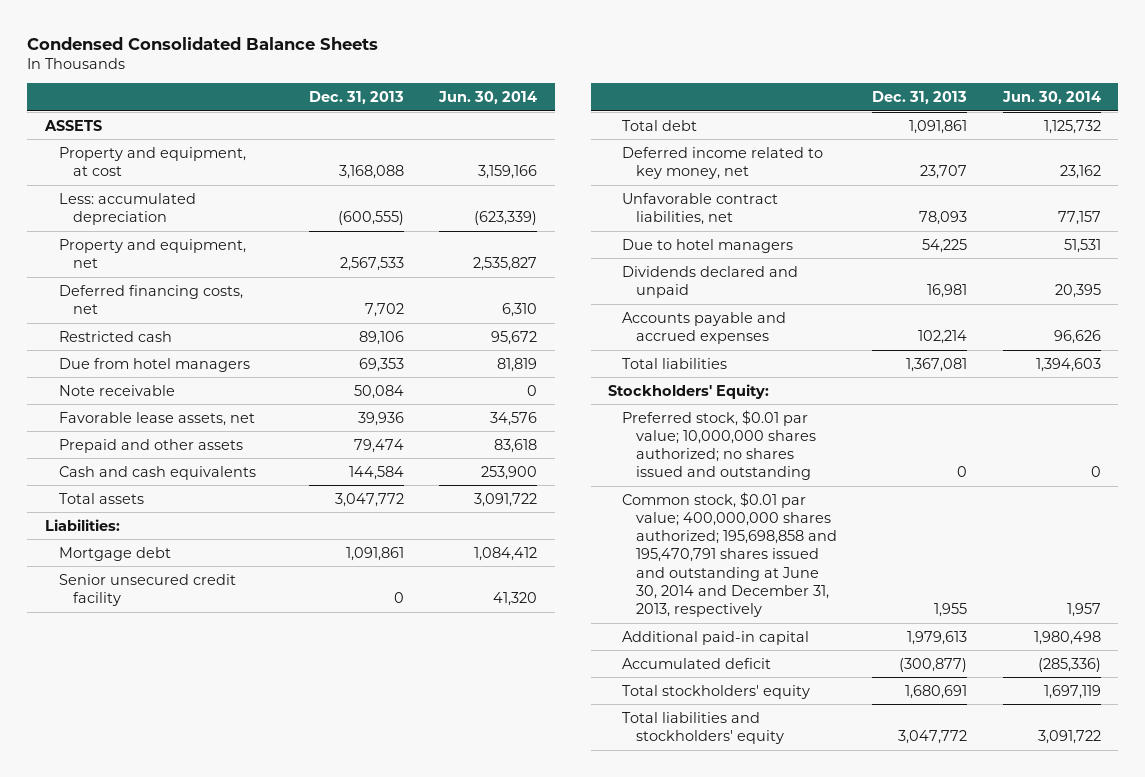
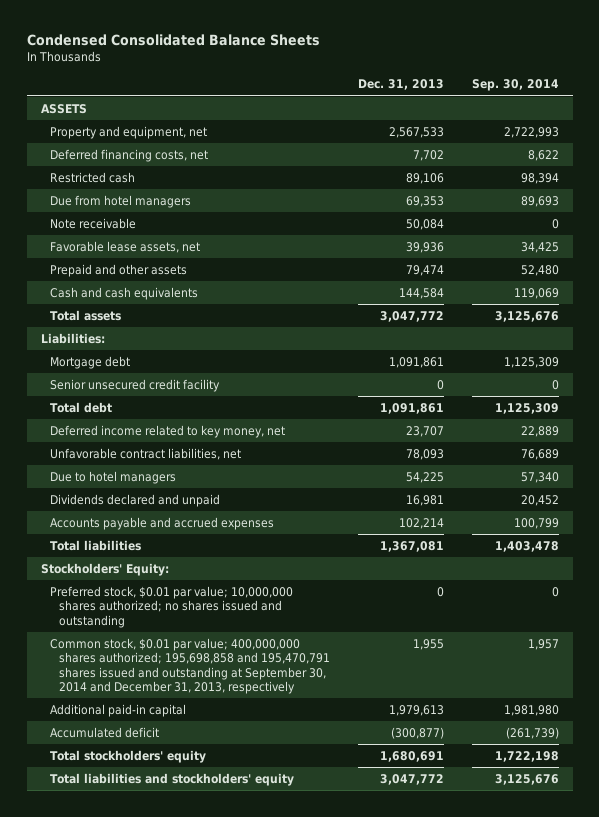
[438,91,538,105] Jun. 30, 2014 -> none
none -> [471,79,559,92] Sep. 30, 2014
[58,146,246,176] Property and equipment, at cost -> none
[58,192,196,225] Less: accumulated depreciation -> none
[622,491,838,618] Common stock, $0.01 par value; 400,000,000 shares authorized; 195,698,858 and 195,470,791 shares issued and outstanding at June 30, 2014 and December 31, 2013, respectively -> [49,637,330,694] Common stock, $0.01 par value; 400,000,000 shares authorized; 195,698,858 and 195,470,791 shares issued and outstanding at September 30, 2014 and December 31, 2013, respectively

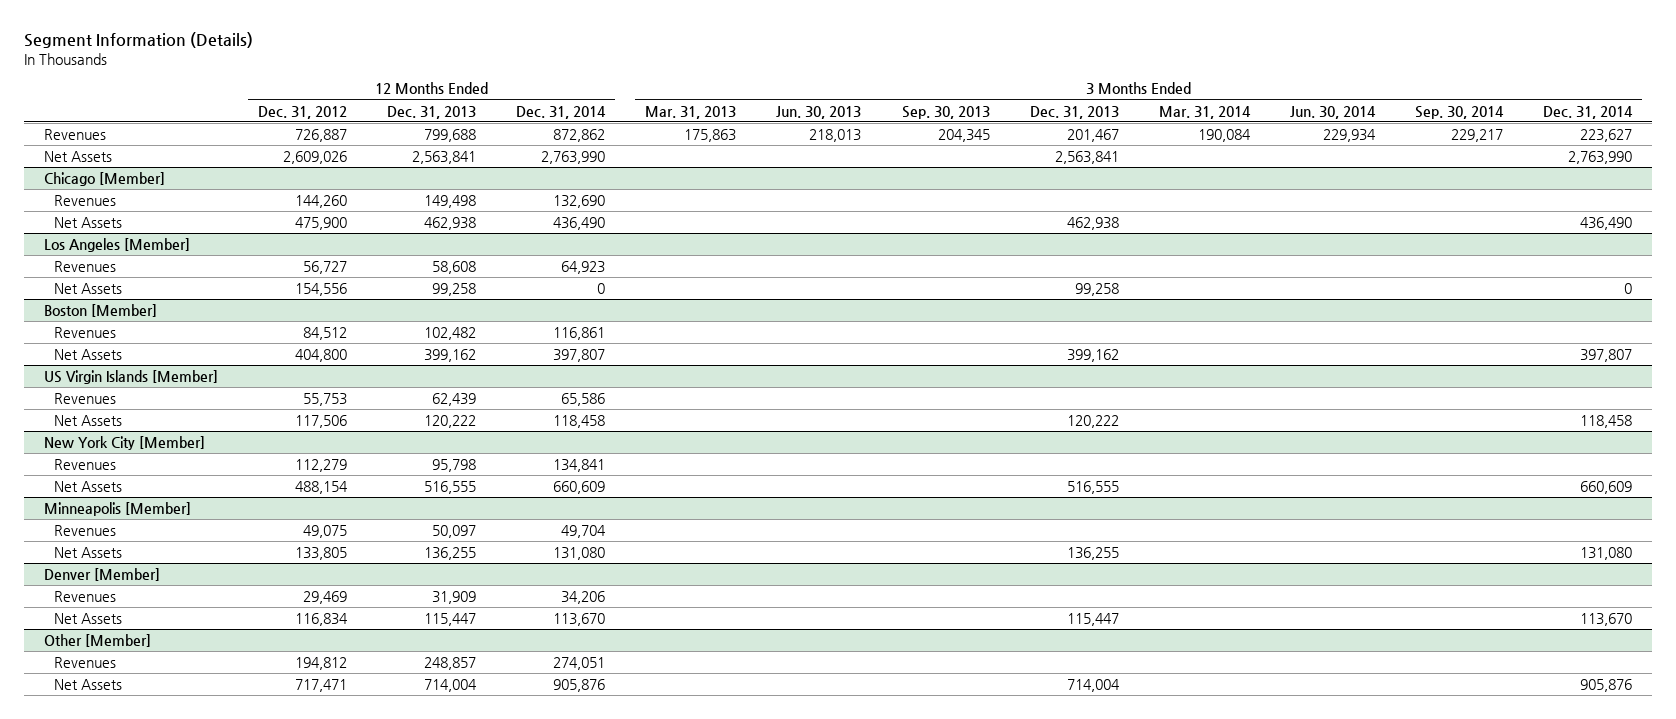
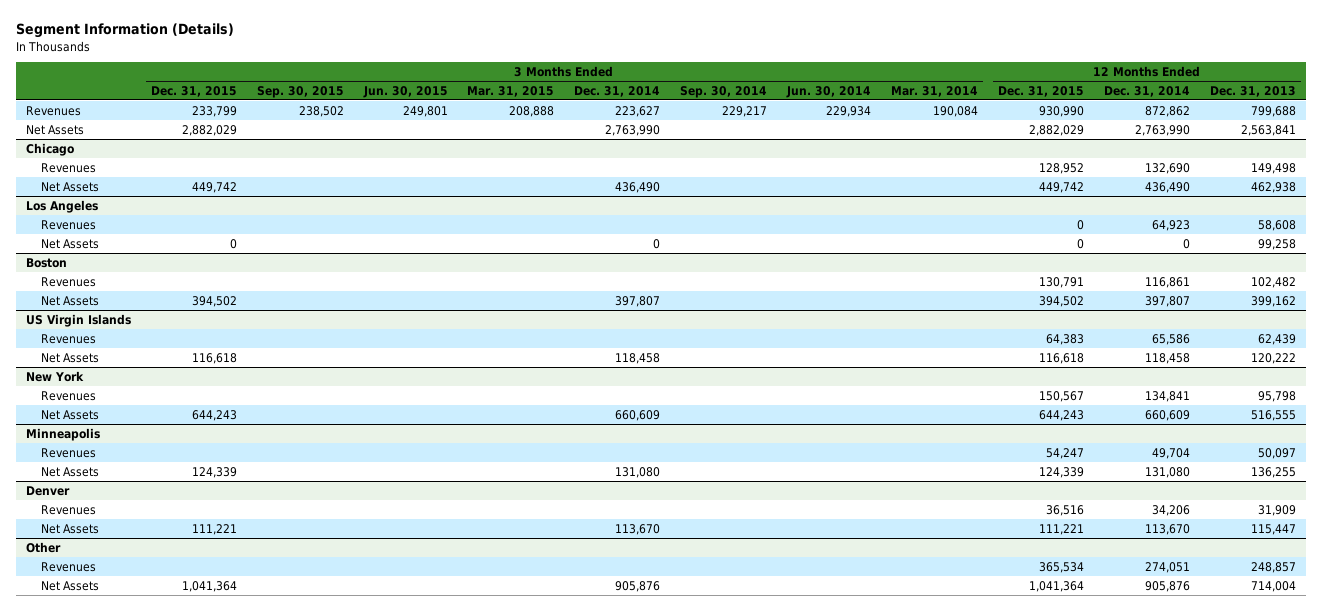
[258,105,348,119] Dec. 31, 2012 -> none
[645,105,737,119] Mar. 31, 2013 -> none
[776,105,862,119] Jun. 30, 2013 -> none
[901,105,990,119] Sep. 30, 2013 -> none
[1029,105,1119,119] Dec. 31, 2013 -> none
none -> [150,85,237,97] Dec. 31, 2015
none -> [256,85,344,98] Sep. 30, 2015
none -> [362,85,448,98] Jun. 30, 2015
none -> [467,85,555,97] Mar. 31, 2015
none -> [997,85,1084,97] Dec. 31, 2015
[43,171,165,186] Chicago [Member] -> [25,142,74,156] Chicago
[43,237,190,252] Los Angeles [Member] -> [25,199,98,213] Los Angeles
[43,303,157,317] Boston [Member] -> [25,257,67,268] Boston
[43,369,218,384] US Virgin Islands [Member] -> [25,313,131,327] US Virgin Islands
[43,435,205,450] New York City [Member] -> [25,370,84,382] New York
[43,501,191,516] Minneapolis [Member] -> [25,427,100,441] Minneapolis
[43,567,160,581] Denver [Member] -> [25,485,70,496] Denver
[43,633,151,647] Other [Member] -> [25,541,61,553] Other

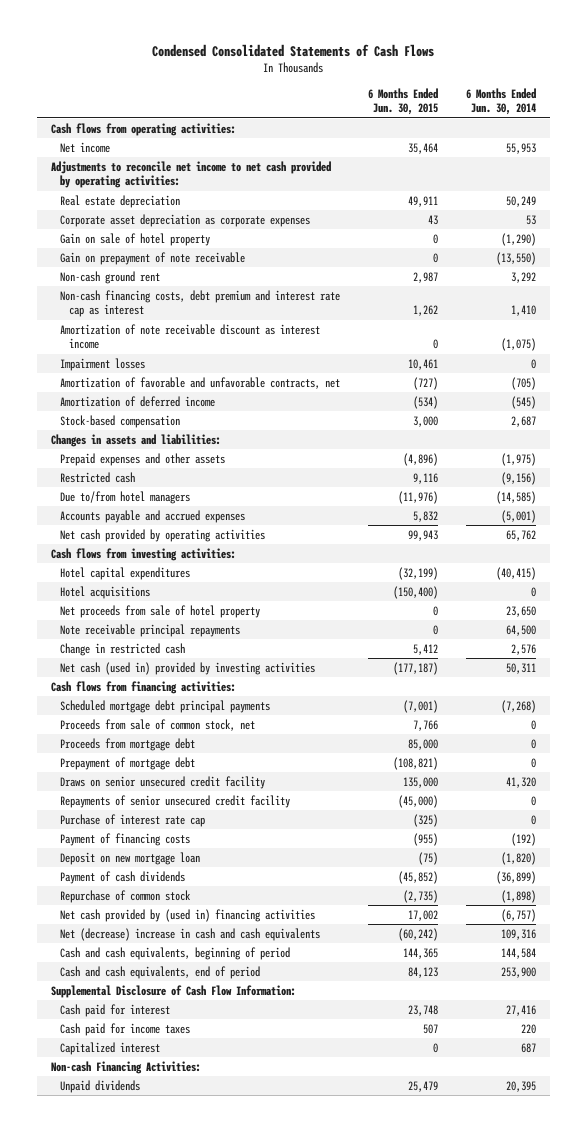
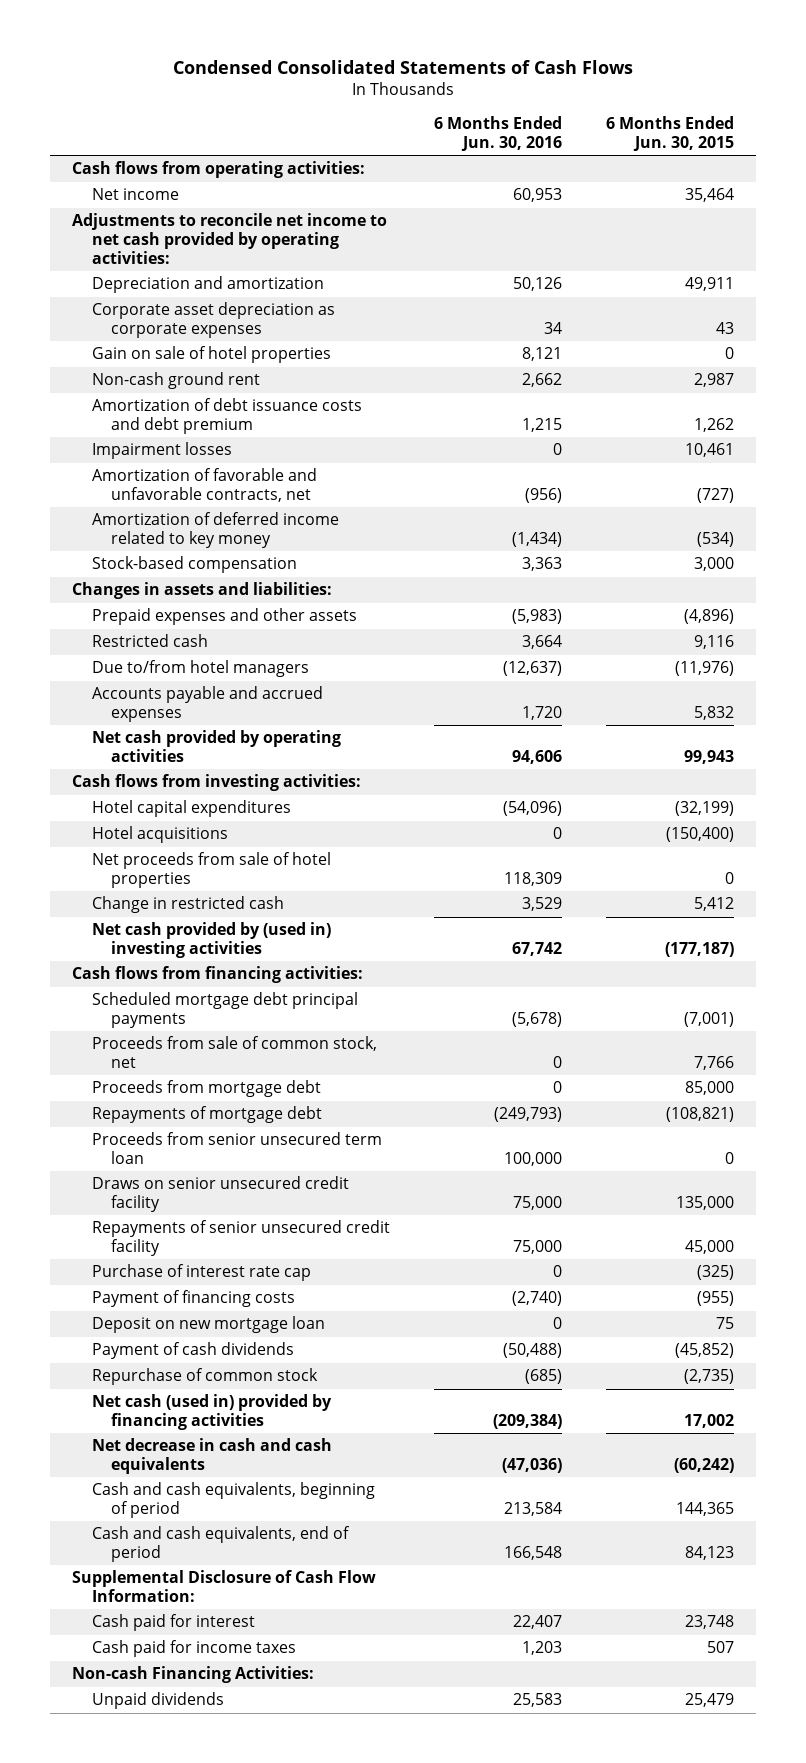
[465,87,536,116] 6 Months Ended Jun. 30, 2014 -> none
none -> [433,116,562,152] 6 Months Ended Jun. 30, 2016
[60,194,181,208] Real estate depreciation -> [91,276,324,294] Depreciation and amortization
[60,251,246,265] Gain on prepayment of note receivable -> none
[60,232,211,246] Gain on sale of hotel property -> [91,346,331,364] Gain on sale of hotel properties
[60,323,321,350] Amortization of note receivable discount as interest income -> none
[60,289,341,318] Non-cash financing costs, debt premium and interest rate cap as interest -> [91,398,362,435] Amortization of debt issuance costs and debt premium
[60,395,216,407] Amortization of deferred income -> [91,512,339,549] Amortization of deferred income related to key money
[60,623,241,637] Note receivable principal repayments -> none
[60,604,261,618] Net proceeds from sale of hotel property -> [91,852,331,889] Net proceeds from sale of hotel properties
[60,661,316,675] Net cash (used in) provided by investing activities -> [91,922,331,959] Net cash provided by (used in) investing activities
[60,756,196,770] Prepayment of mortgage debt -> [91,1106,322,1124] Repayments of mortgage debt
none -> [91,1132,382,1165] Proceeds from senior unsecured term loan
[398,794,439,808] (45,000) -> [685,1240,735,1255] 45,000
[418,851,439,865] (75) -> [716,1317,735,1330] 75
[60,908,316,922] Net cash provided by (used in) financing activities -> [91,1394,332,1431] Net cash (used in) provided by financing activities
[60,927,321,941] Net (decrease) increase in cash and cash equivalents -> [91,1438,332,1475] Net decrease in cash and cash equivalents
[60,1041,161,1055] Capitalized interest -> none

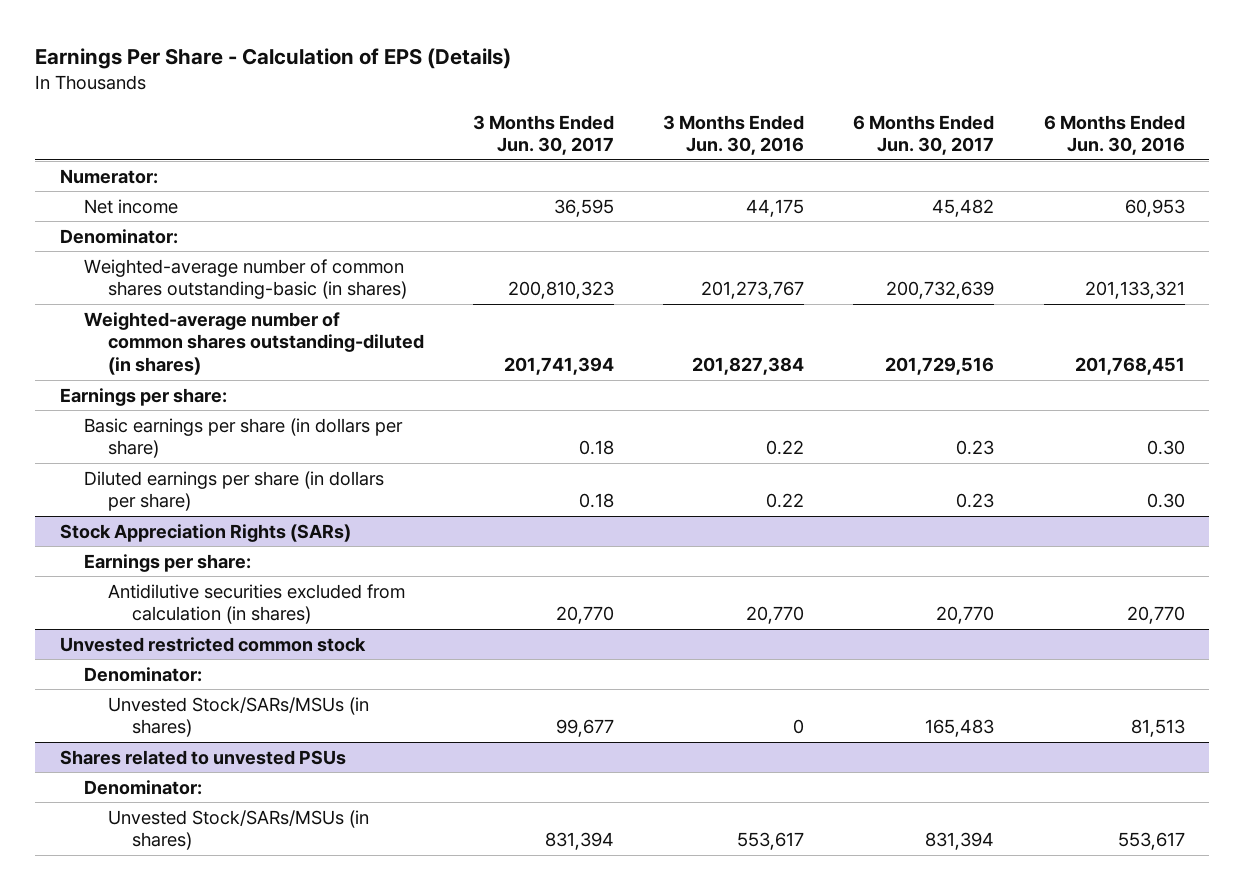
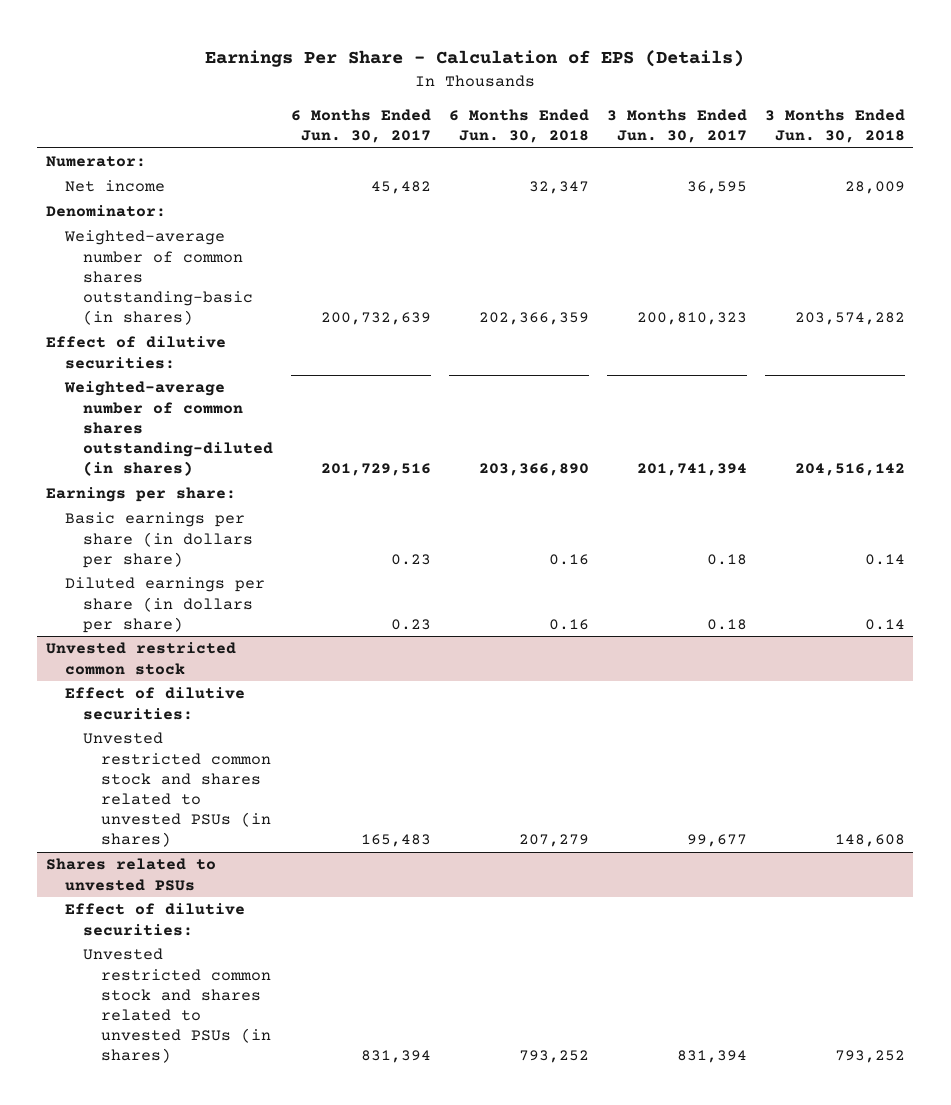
[663,114,805,156] 3 Months Ended Jun. 30, 2016 -> none
[1043,114,1185,156] 6 Months Ended Jun. 30, 2016 -> none
none -> [448,109,589,144] 6 Months Ended Jun. 30, 2018
none -> [764,109,905,144] 3 Months Ended Jun. 30, 2018
none -> [46,336,227,369] Effect of dilutive securities:
[59,523,351,542] Stock Appreciation Rights (SARs) -> none
[84,553,252,572] Earnings per share: -> none
[108,583,406,625] Antidilutive securities excluded from calculation (in shares) -> none
[84,666,203,682] Denominator: -> none
none -> [64,687,245,720] Effect of dilutive securities:
[108,696,370,738] Unvested Stock/SARs/MSUs (in shares) -> [83,732,272,848] Unvested restricted common stock and shares related to unvested PSUs (in shares)
[84,779,203,795] Denominator: -> none
none -> [64,903,245,936] Effect of dilutive securities:
[108,809,370,851] Unvested Stock/SARs/MSUs (in shares) -> [83,948,272,1064] Unvested restricted common stock and shares related to unvested PSUs (in shares)

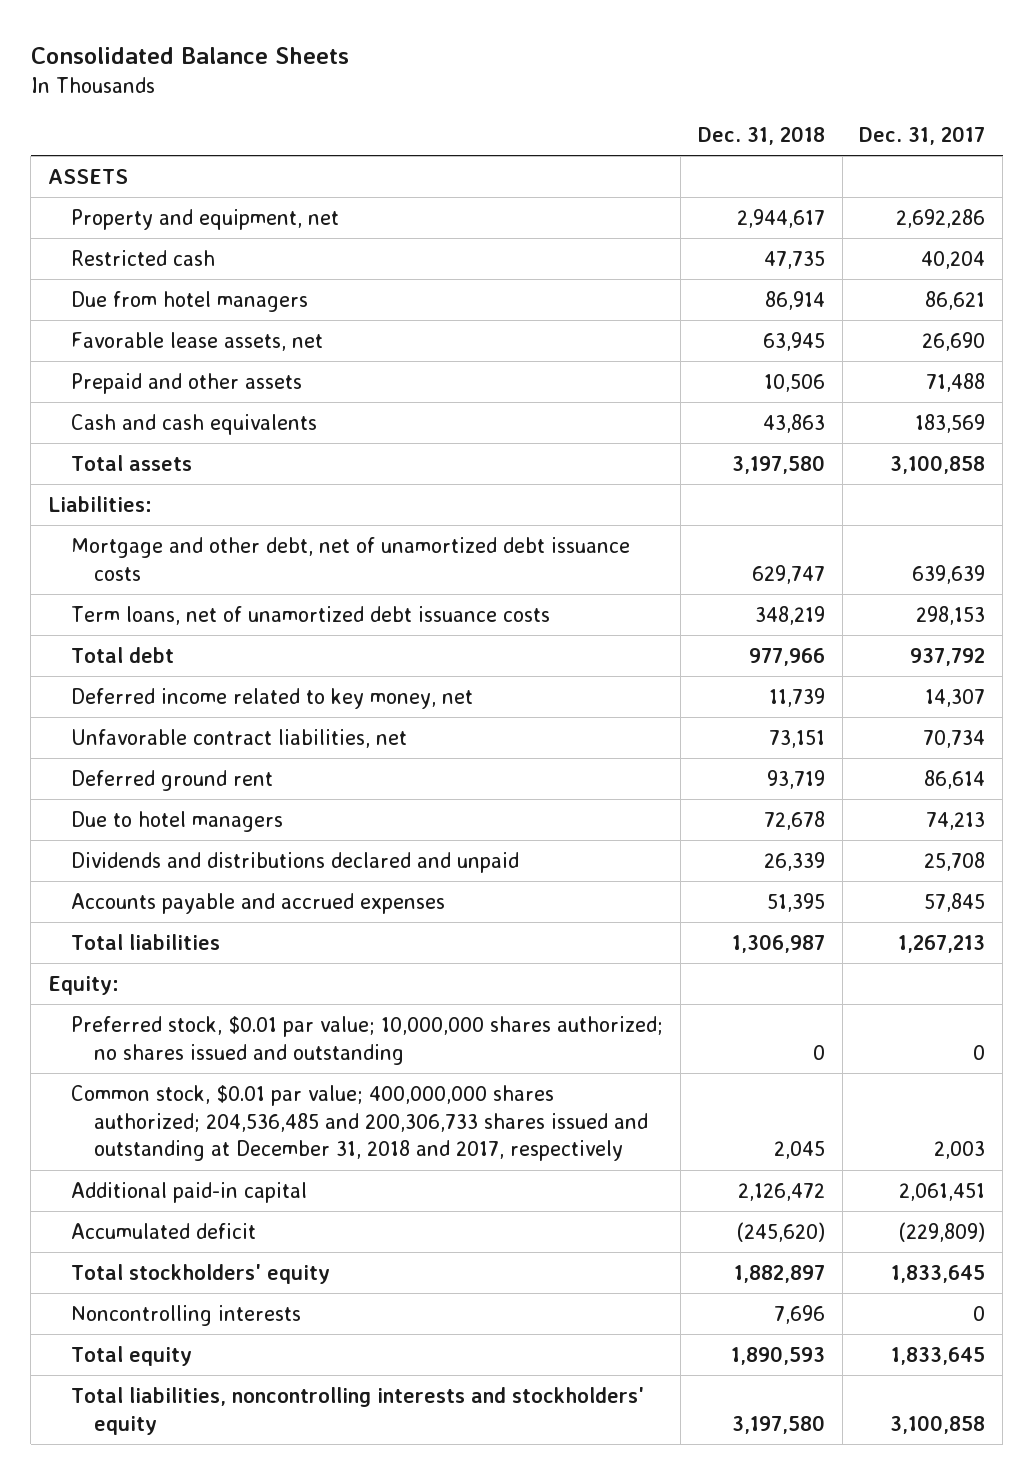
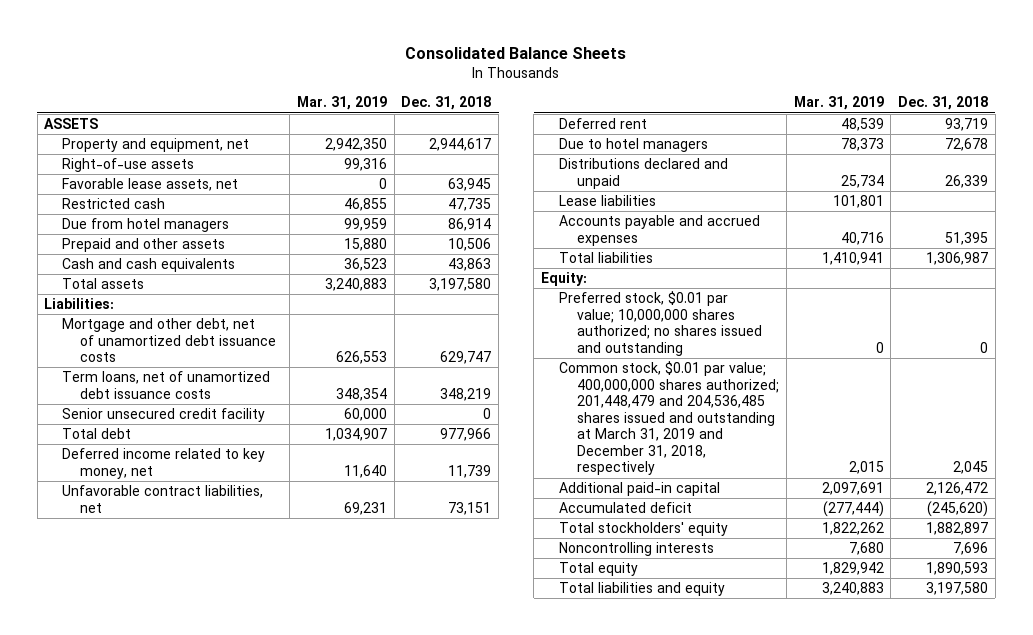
[859,125,986,145] Dec. 31, 2017 -> none
none -> [296,96,387,111] Mar. 31, 2019
none -> [62,158,195,173] Right-of-use assets
[71,331,324,351] Favorable lease assets, net -> [62,178,239,192] Favorable lease assets, net
none -> [62,408,266,423] Senior unsecured credit facility
[71,769,274,791] Deferred ground rent -> [559,118,648,130] Deferred rent
[71,851,520,873] Dividends and distributions declared and unpaid -> [559,158,729,189] Distributions declared and unpaid
none -> [559,195,657,207] Lease liabilities
[71,1084,649,1162] Common stock, $0.01 par value; 400,000,000 shares authorized; 204,536,485 and 200,306,733 shares issued and outstanding at December 31, 2018 and 2017, respectively -> [559,361,779,476] Common stock, $0.01 par value; 400,000,000 shares authorized; 201,448,479 and 204,536,485 shares issued and outstanding at March 31, 2019 and December 31, 2018, respectively
[71,1386,645,1435] Total liabilities, noncontrolling interests and stockholders' equity -> [559,582,726,597] Total liabilities and equity

